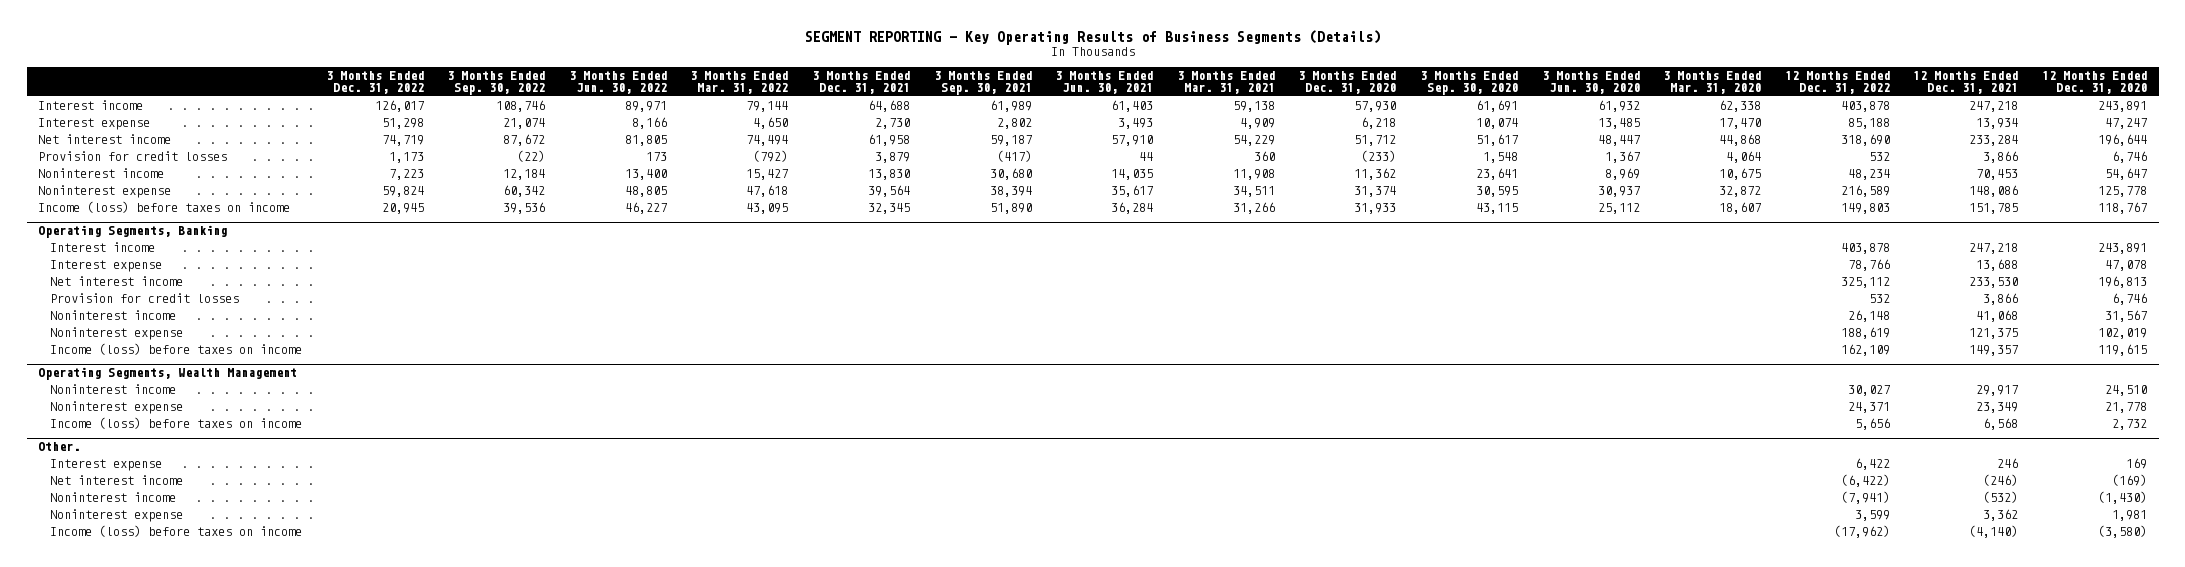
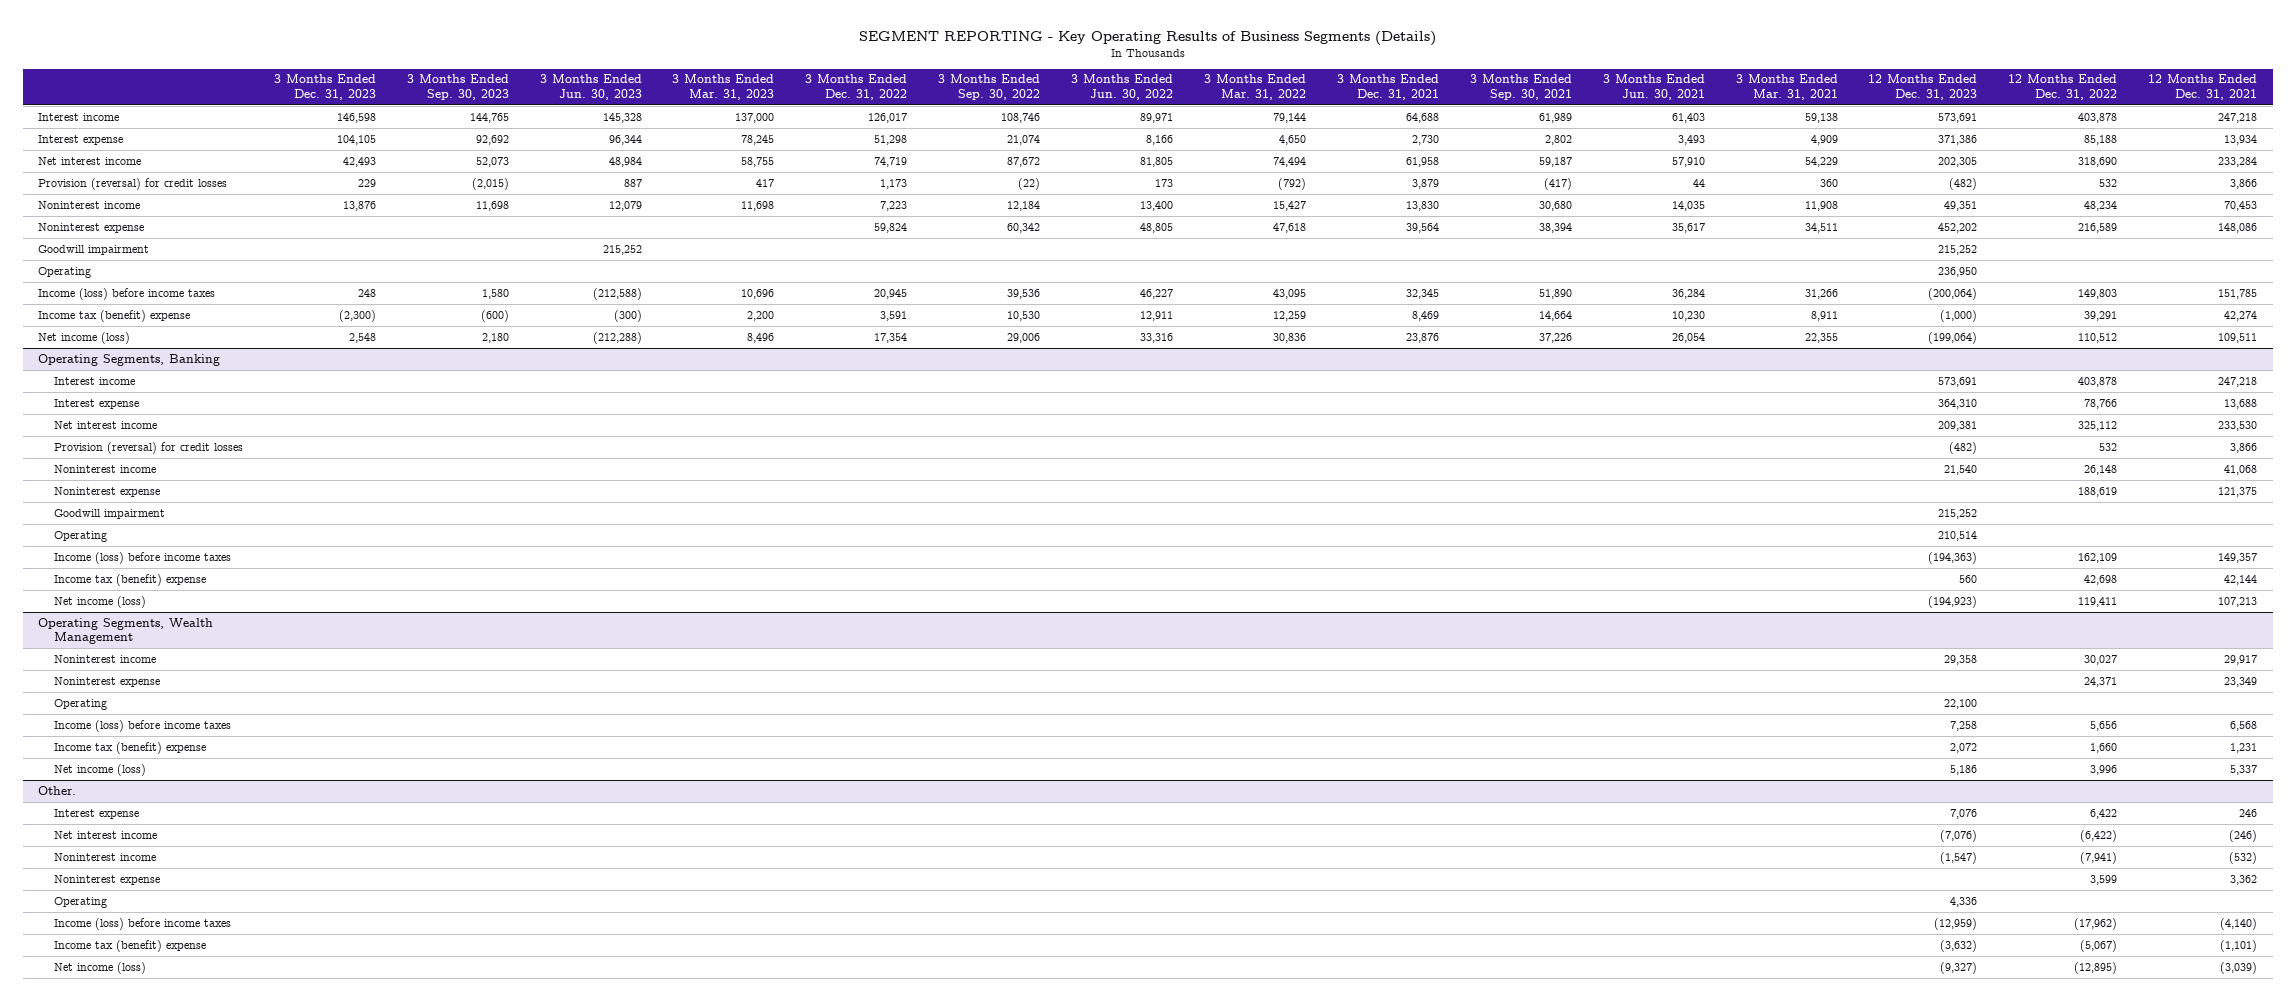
[1298,70,1397,95] 3 Months Ended Dec. 31, 2020 -> none
[1419,70,1518,96] 3 Months Ended Sep. 30, 2020 -> none
[1541,70,1640,95] 3 Months Ended Jun. 30, 2020 -> none
[1663,70,1762,95] 3 Months Ended Mar. 31, 2020 -> none
[2041,70,2147,95] 12 Months Ended Dec. 31, 2020 -> none
none -> [273,74,376,100] 3 Months Ended Dec. 31, 2023
none -> [406,74,509,100] 3 Months Ended Sep. 30, 2023
none -> [539,74,642,100] 3 Months Ended Jun. 30, 2023
none -> [672,74,775,100] 3 Months Ended Mar. 31, 2023
none -> [1868,74,1978,100] 12 Months Ended Dec. 31, 2023
[38,151,228,162] Provision for credit losses -> [38,177,228,190] Provision (reversal) for credit losses
none -> [38,244,150,255] Goodwill impairment
none -> [38,266,92,278] Operating
[38,201,291,214] Income (loss) before taxes on income -> [38,287,216,300] Income (loss) before income taxes
none -> [38,309,191,322] Income tax (benefit) expense
none -> [38,331,131,344] Net income (loss)
[50,293,240,304] Provision for credit losses -> [53,441,243,454] Provision (reversal) for credit losses
none -> [53,508,165,519] Goodwill impairment
none -> [53,530,107,542] Operating
[50,343,303,356] Income (loss) before taxes on income -> [53,551,231,564] Income (loss) before income taxes
none -> [53,573,206,586] Income tax (benefit) expense
none -> [53,595,146,608] Net income (loss)
none -> [53,698,107,710] Operating
[50,417,303,430] Income (loss) before taxes on income -> [53,719,231,732] Income (loss) before income taxes
none -> [53,741,206,754] Income tax (benefit) expense
none -> [53,763,146,776] Net income (loss)
none -> [53,896,107,908] Operating
[50,525,303,538] Income (loss) before taxes on income -> [53,917,231,930] Income (loss) before income taxes
none -> [53,939,206,952] Income tax (benefit) expense
none -> [53,961,146,974] Net income (loss)

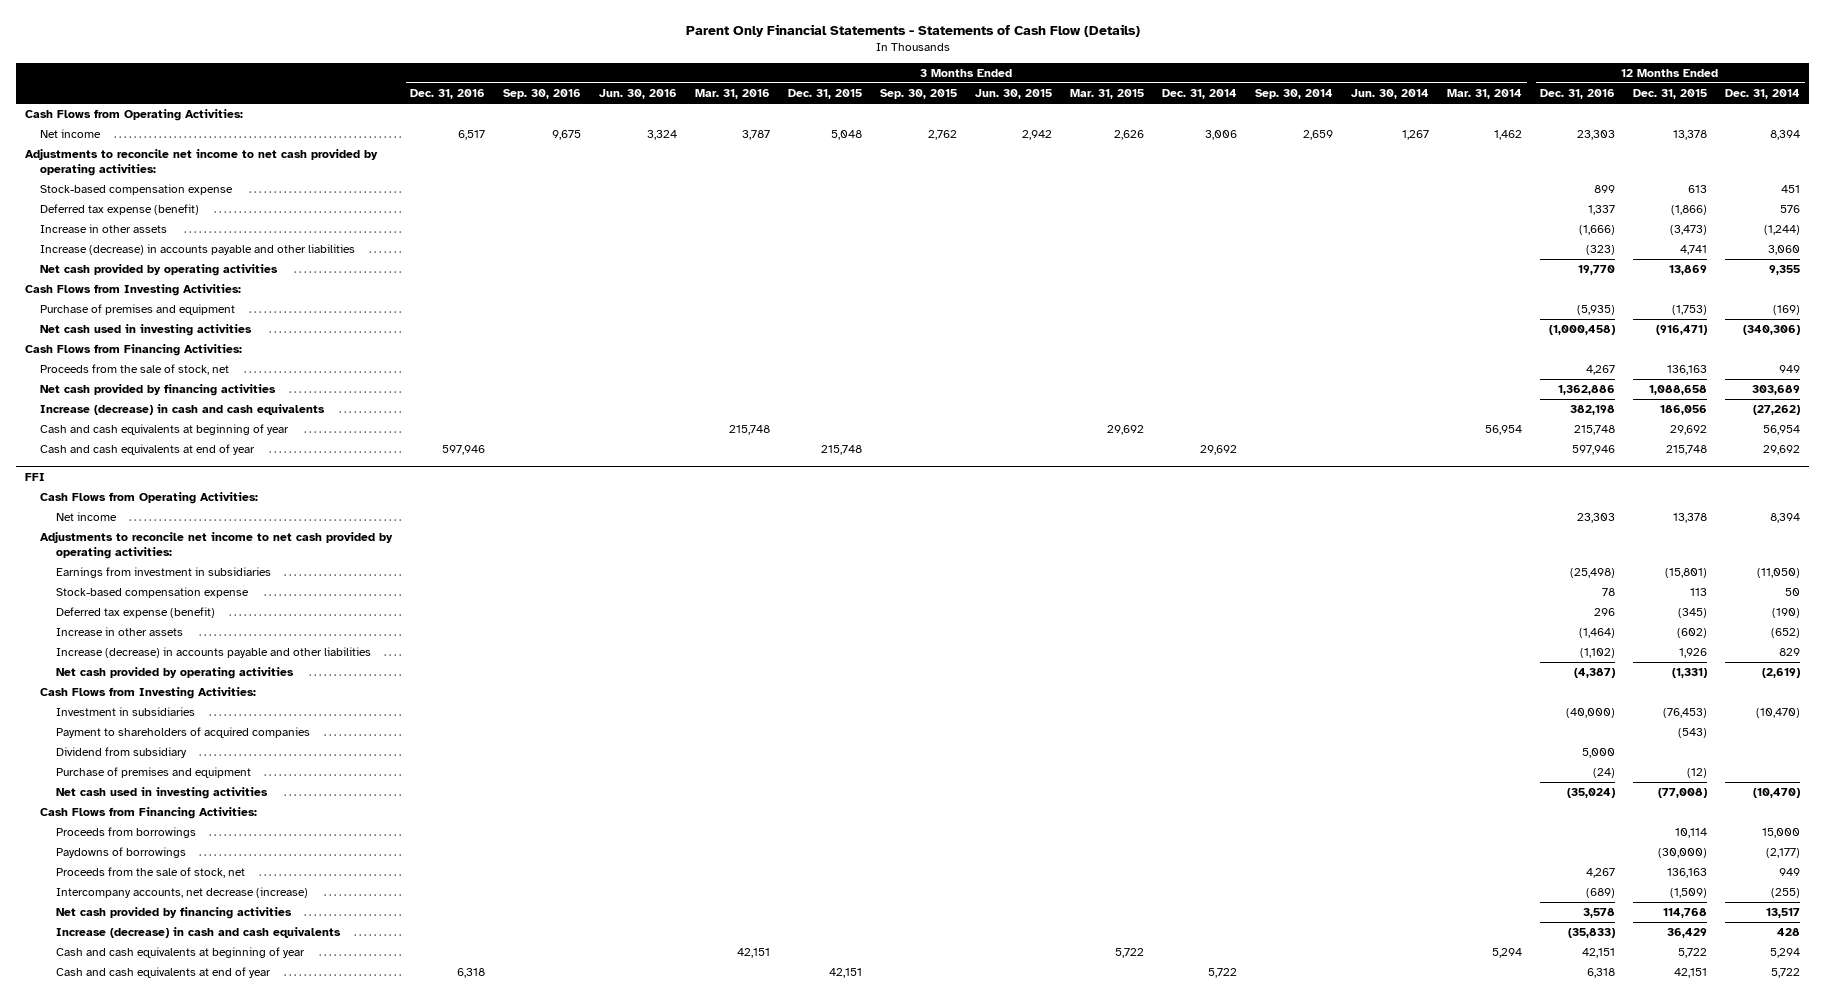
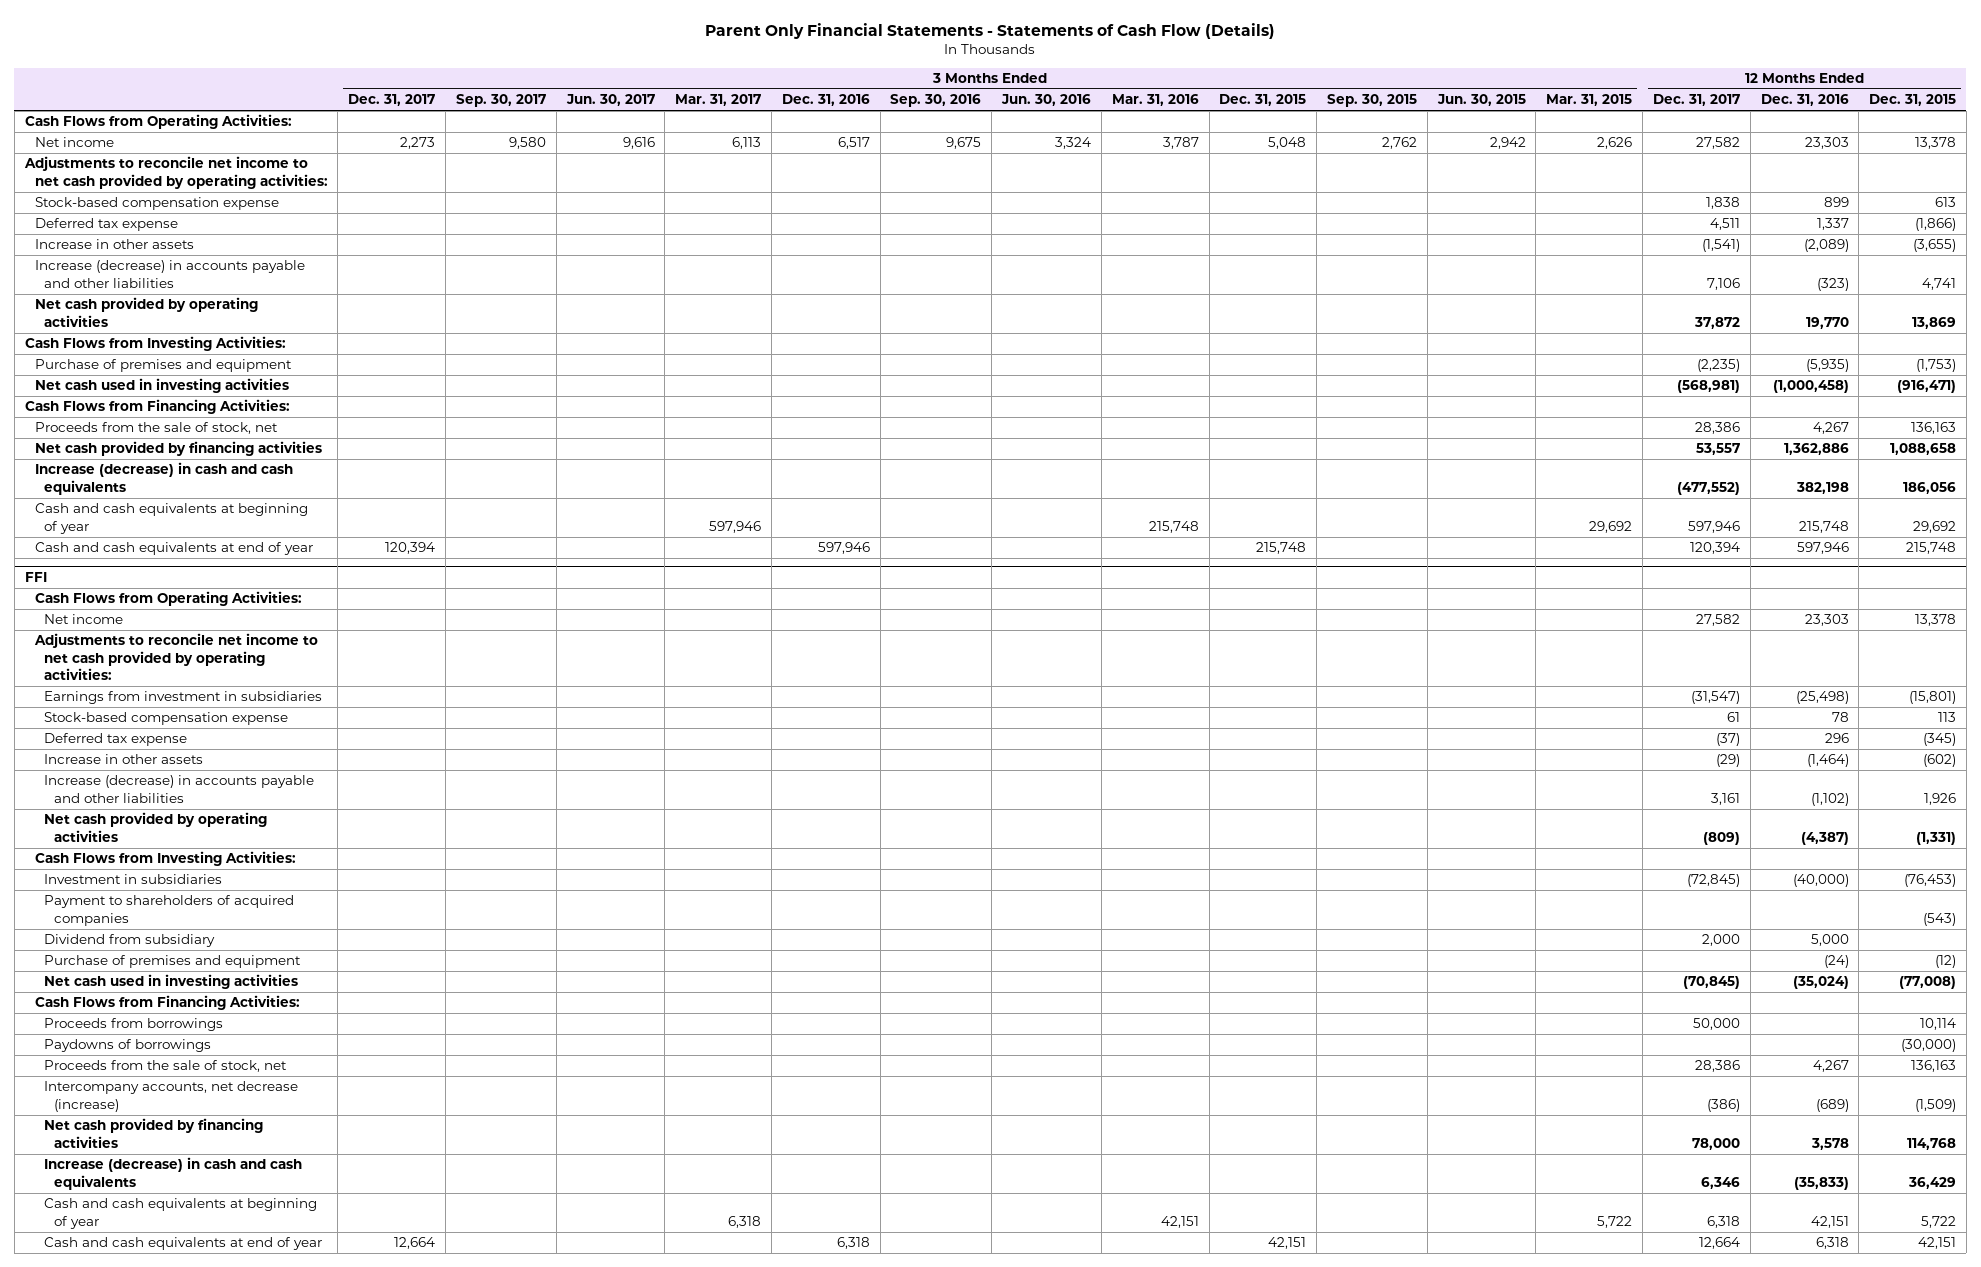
[1162,89,1238,100] Dec. 31, 2014 -> none
[1255,89,1334,100] Sep. 30, 2014 -> none
[1351,89,1430,100] Jun. 30, 2014 -> none
[1447,89,1523,100] Mar. 31, 2014 -> none
[1725,89,1801,100] Dec. 31, 2014 -> none
none -> [348,94,436,107] Dec. 31, 2017
none -> [455,94,546,108] Sep. 30, 2017
none -> [565,94,655,107] Jun. 30, 2017
none -> [675,94,762,107] Mar. 31, 2017
none -> [1652,94,1740,107] Dec. 31, 2017
[40,204,200,216] Deferred tax expense (benefit) -> [34,218,178,232] Deferred tax expense
[1579,225,1616,236] (1,666) -> [1803,239,1849,253] (2,089)
[1670,225,1708,236] (3,473) -> [1913,239,1957,253] (3,655)
[55,607,215,619] Deferred tax expense (benefit) -> [44,733,188,747] Deferred tax expense

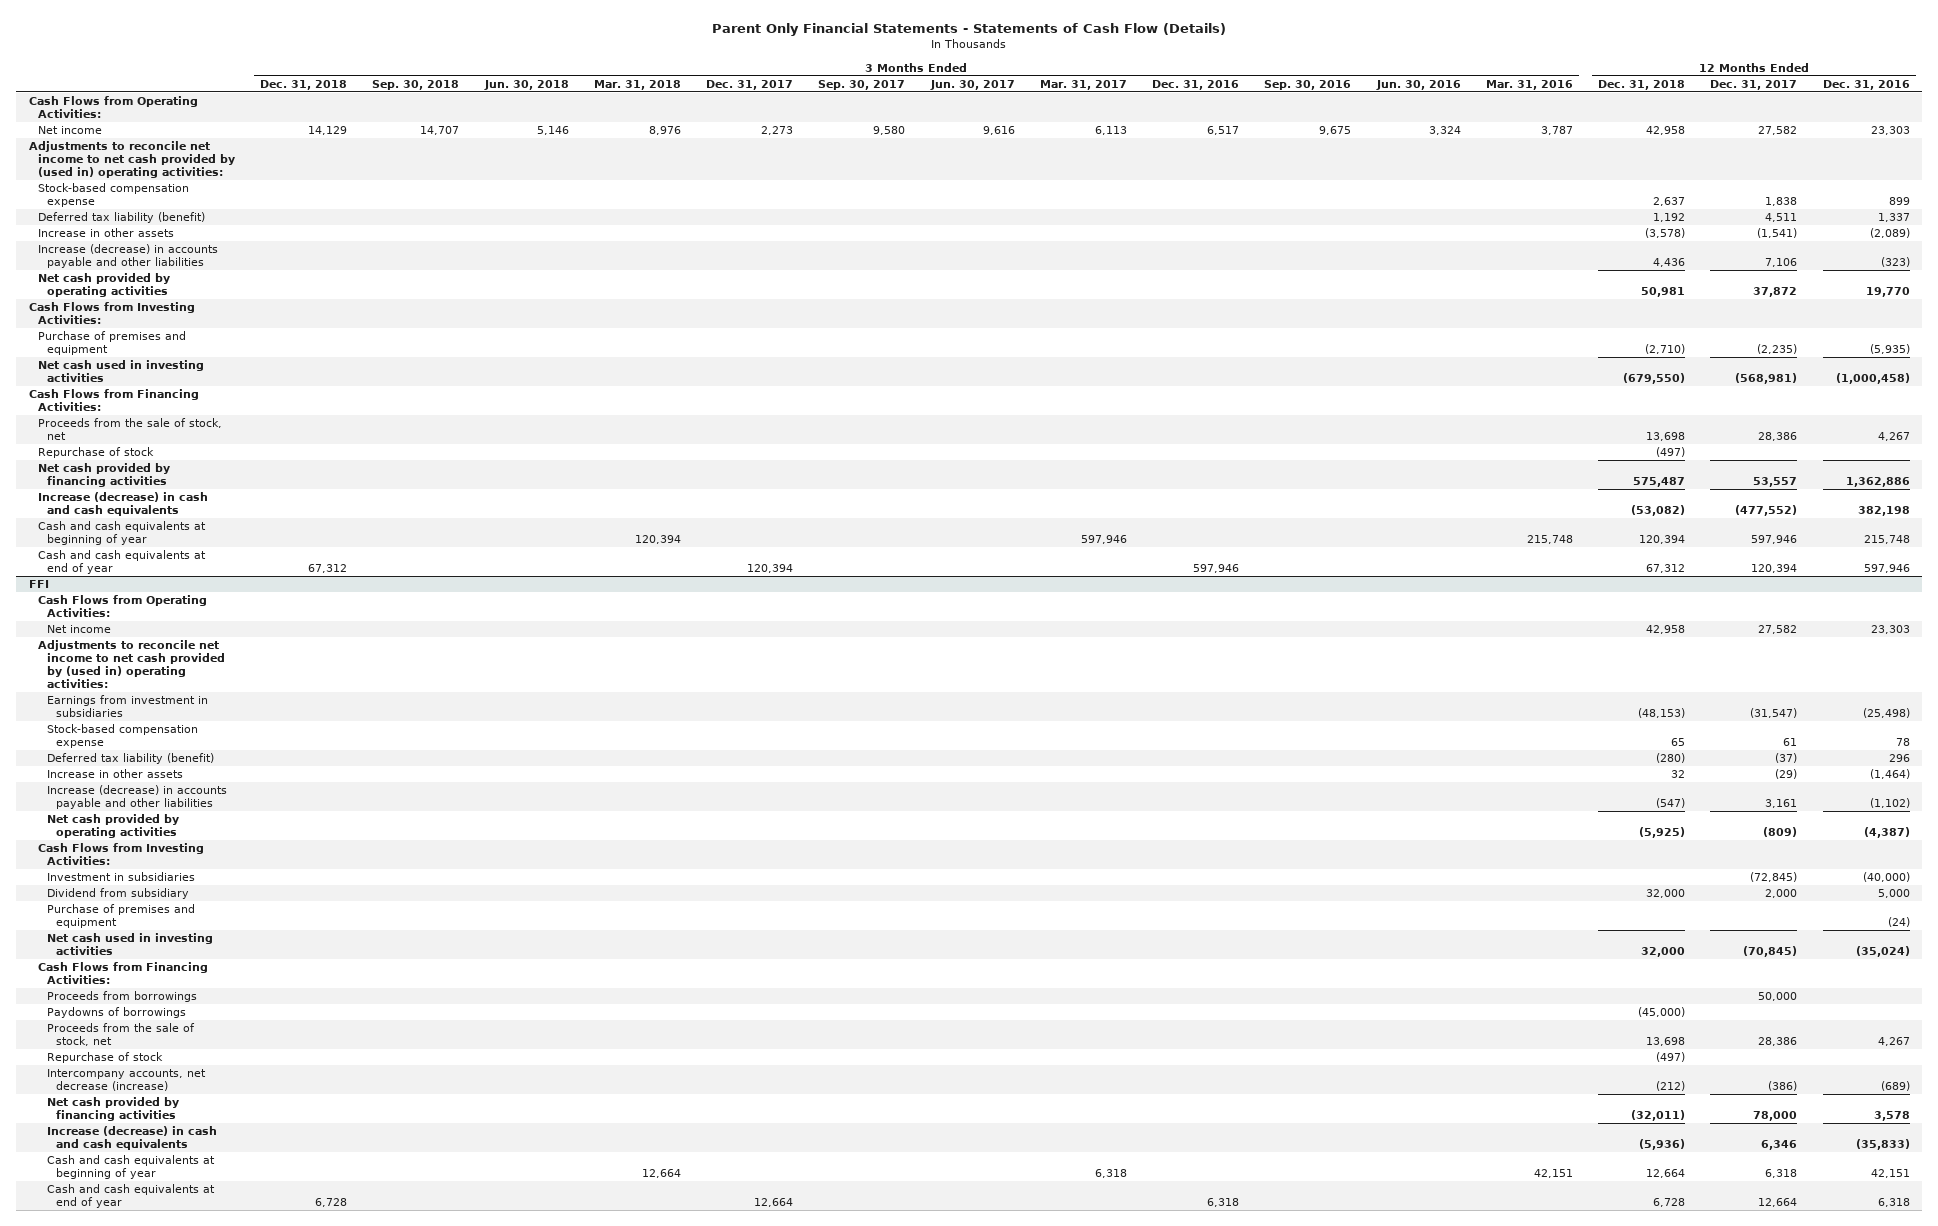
[1219,94,1307,107] Dec. 31, 2015 -> none
[1326,94,1417,108] Sep. 30, 2015 -> none
[1436,94,1526,107] Jun. 30, 2015 -> none
[1546,94,1633,107] Mar. 31, 2015 -> none
[1869,94,1957,107] Dec. 31, 2015 -> none
none -> [260,79,348,90] Dec. 31, 2018
none -> [372,79,460,90] Sep. 30, 2018
none -> [483,79,569,90] Jun. 30, 2018
none -> [593,79,681,90] Mar. 31, 2018
none -> [1598,79,1686,90] Dec. 31, 2018
[23,156,328,189] Adjustments to reconcile net income to net cash provided by operating activities: -> [28,141,235,179] Adjustments to reconcile net income to net cash provided by (used in) operating activities:
[34,218,178,232] Deferred tax expense -> [37,212,205,224] Deferred tax liability (benefit)
none -> [37,447,154,459] Repurchase of stock
[33,633,318,681] Adjustments to reconcile net income to net cash provided by operating activities: -> [37,640,225,689] Adjustments to reconcile net income to net cash provided by (used in) operating activities:
[44,733,188,747] Deferred tax expense -> [46,753,214,765] Deferred tax liability (benefit)
[44,895,295,926] Payment to shareholders of acquired companies -> none
none -> [46,1052,163,1064] Repurchase of stock

